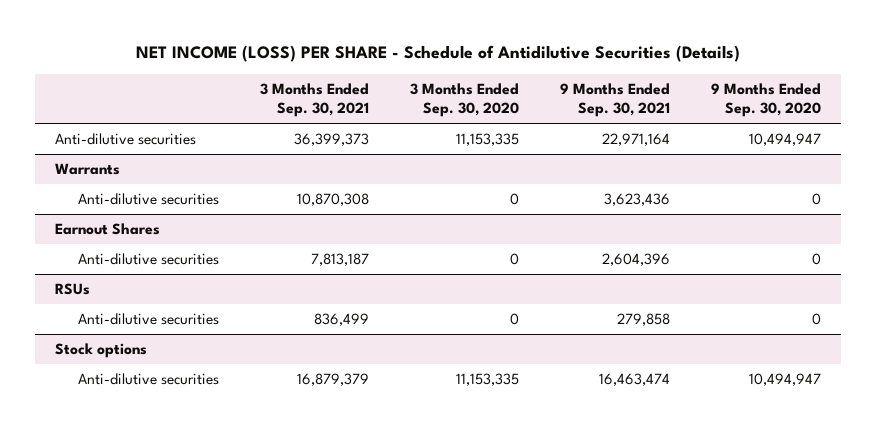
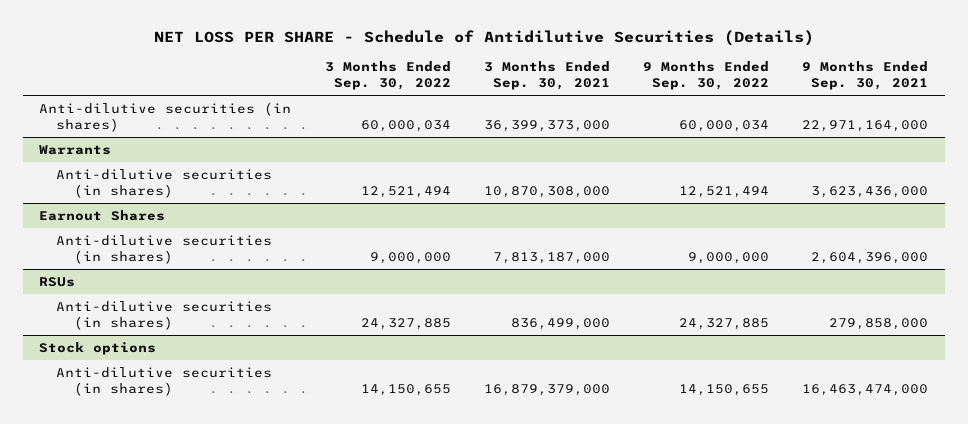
[135,45,740,63] NET INCOME (LOSS) PER SHARE - Schedule of Antidilutive Securities (Details) -> [153,29,814,46] NET LOSS PER SHARE - Schedule of Antidilutive Securities (Details)
[410,82,520,118] 3 Months Ended Sep. 30, 2020 -> none
[710,82,821,118] 9 Months Ended Sep. 30, 2020 -> none
none -> [324,61,451,90] 3 Months Ended Sep. 30, 2022
none -> [642,61,769,90] 9 Months Ended Sep. 30, 2022
[55,133,197,146] Anti-dilutive securities -> [39,101,292,132] Anti-dilutive securities (in shares)
[294,133,370,147] 36,399,373 -> [483,119,610,132] 36,399,373,000
[601,133,670,147] 22,971,164 -> [802,119,929,132] 22,971,164,000
[78,193,220,206] Anti-dilutive securities -> [56,168,273,198] Anti-dilutive securities (in shares)
[297,193,370,207] 10,870,308 -> [483,185,610,198] 10,870,308,000
[603,193,670,207] 3,623,436 -> [811,185,929,198] 3,623,436,000
[78,253,220,266] Anti-dilutive securities -> [56,234,273,264] Anti-dilutive securities (in shares)
[311,253,370,267] 7,813,187 -> [492,251,610,264] 7,813,187,000
[601,253,670,267] 2,604,396 -> [811,251,929,264] 2,604,396,000
[78,313,220,326] Anti-dilutive securities -> [56,300,273,330] Anti-dilutive securities (in shares)
[314,313,370,327] 836,499 -> [510,317,610,330] 836,499,000
[616,313,670,327] 279,858 -> [829,317,929,330] 279,858,000
[78,373,220,386] Anti-dilutive securities -> [56,366,273,396] Anti-dilutive securities (in shares)
[297,373,370,387] 16,879,379 -> [483,383,610,396] 16,879,379,000
[598,373,670,387] 16,463,474 -> [802,383,929,396] 16,463,474,000

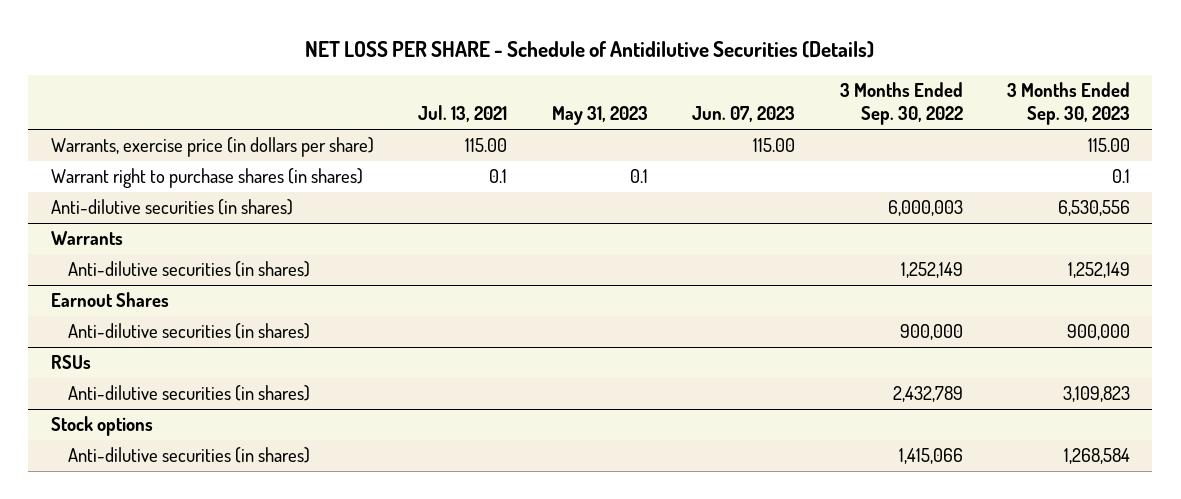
[483,61,610,90] 3 Months Ended Sep. 30, 2021 -> none
[642,61,769,90] 9 Months Ended Sep. 30, 2022 -> none
[802,61,929,90] 9 Months Ended Sep. 30, 2021 -> none
none -> [418,105,508,123] Jul. 13, 2021
none -> [551,106,648,126] May 31, 2023
none -> [692,106,796,123] Jun. 07, 2023
none -> [1007,82,1131,126] 3 Months Ended Sep. 30, 2023
none -> [50,136,374,157] Warrants, exercise price (in dollars per share)
none -> [50,167,363,188] Warrant right to purchase shares (in shares)
[360,119,451,132] 60,000,034 -> [887,199,963,216] 6,000,003
[360,185,451,198] 12,521,494 -> [900,261,963,278] 1,252,149
[369,251,451,264] 9,000,000 -> [899,323,963,340] 900,000
[360,317,451,330] 24,327,885 -> [892,385,963,402] 2,432,789
[360,383,451,396] 14,150,655 -> [898,447,963,464] 1,415,066

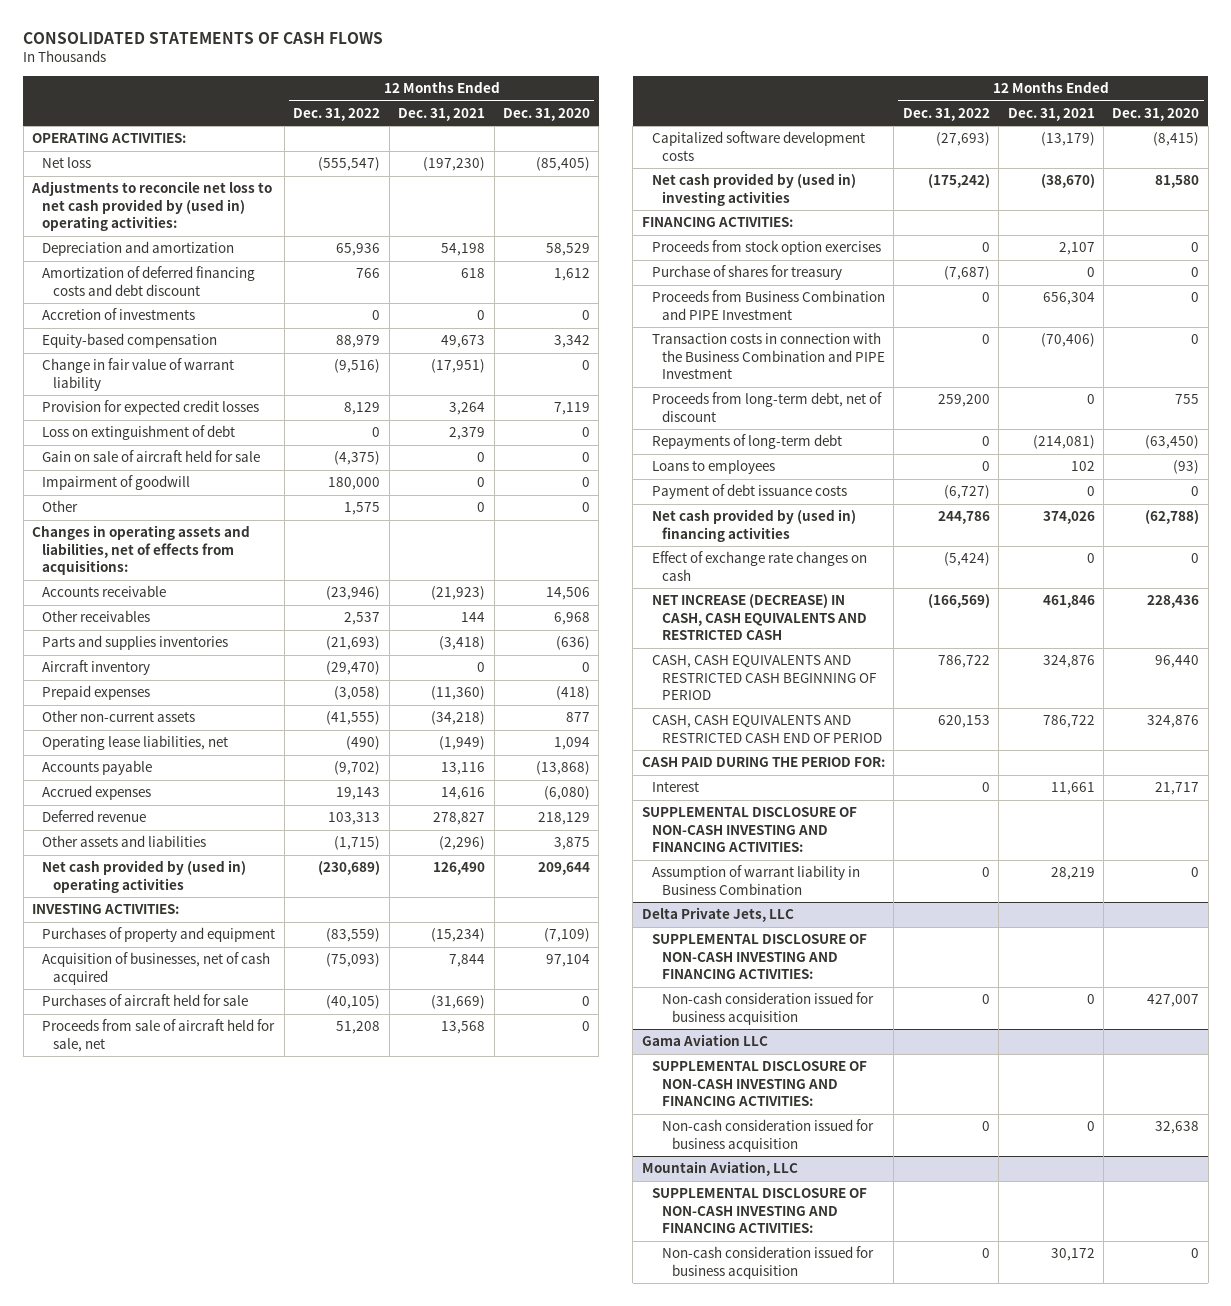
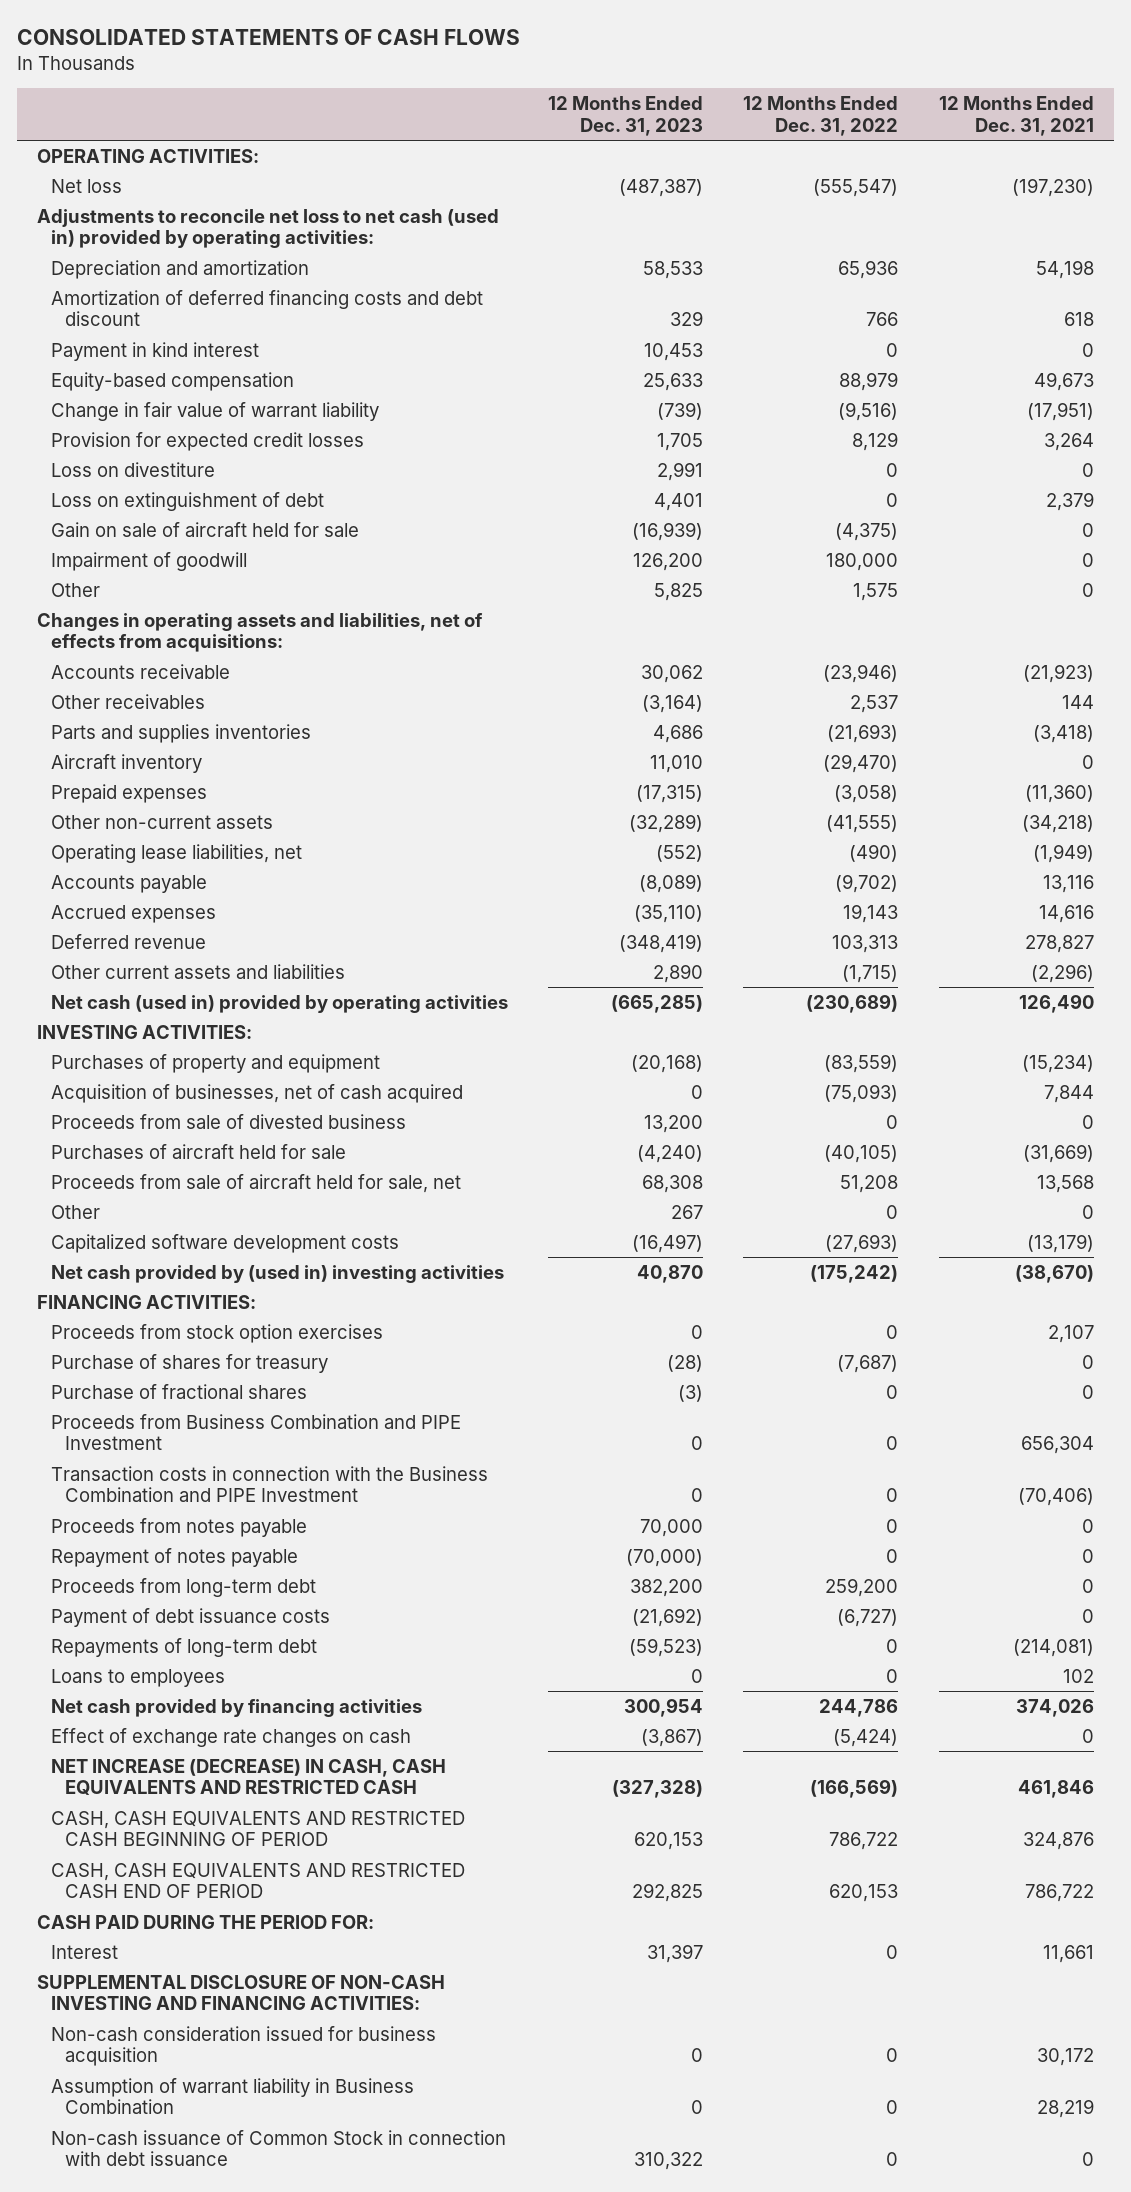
[502,107,590,121] Dec. 31, 2020 -> none
none -> [548,96,704,136] 12 Months Ended Dec. 31, 2023
[31,181,273,232] Adjustments to reconcile net loss to net cash provided by (used in) operating activities: -> [36,208,499,249] Adjustments to reconcile net loss to net cash (used in) provided by operating activities:
[42,308,196,321] Accretion of investments -> none
none -> [50,341,259,361] Payment in kind interest
none -> [50,461,215,477] Loss on divestiture
[42,835,207,848] Other assets and liabilities -> [50,963,345,979] Other current assets and liabilities
[42,860,247,893] Net cash provided by (used in) operating activities -> [50,994,508,1013] Net cash (used in) provided by operating activities
none -> [50,1113,406,1129] Proceeds from sale of divested business
none -> [50,1204,100,1219] Other
none -> [50,1383,307,1399] Purchase of fractional shares
none -> [50,1517,307,1537] Proceeds from notes payable
none -> [50,1547,298,1567] Repayment of notes payable
[651,392,882,422] Proceeds from long-term debt, net of discount -> [50,1577,316,1597] Proceeds from long-term debt
[651,484,847,500] Payment of debt issuance costs -> [50,1607,330,1627] Payment of debt issuance costs
[651,509,856,542] Net cash provided by (used in) financing activities -> [50,1698,422,1717] Net cash provided by financing activities
[641,907,794,923] Delta Private Jets, LLC -> none
[651,934,867,980] SUPPLEMENTAL DISCLOSURE OF NON-CASH INVESTING AND FINANCING ACTIVITIES: -> none
[661,992,874,1025] Non-cash consideration issued for business acquisition -> none
[641,1034,768,1047] Gama Aviation LLC -> none
[651,1061,867,1107] SUPPLEMENTAL DISCLOSURE OF NON-CASH INVESTING AND FINANCING ACTIVITIES: -> none
[661,1119,874,1152] Non-cash consideration issued for business acquisition -> none
[641,1161,798,1177] Mountain Aviation, LLC -> none
[651,1188,867,1234] SUPPLEMENTAL DISCLOSURE OF NON-CASH INVESTING AND FINANCING ACTIVITIES: -> none
[651,865,860,895] Assumption of warrant liability in Business Combination -> [50,2077,414,2115] Assumption of warrant liability in Business Combination
none -> [50,2129,506,2167] Non-cash issuance of Common Stock in connection with debt issuance

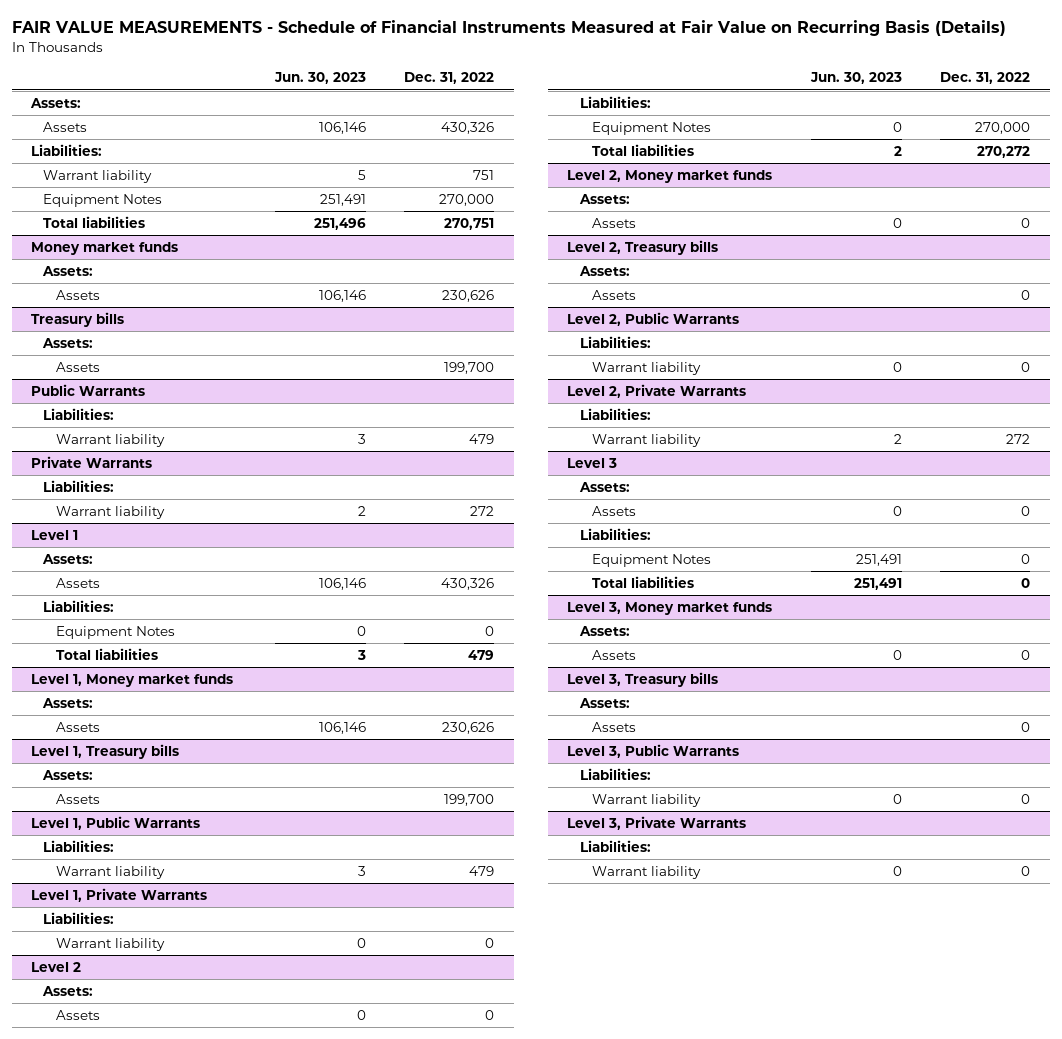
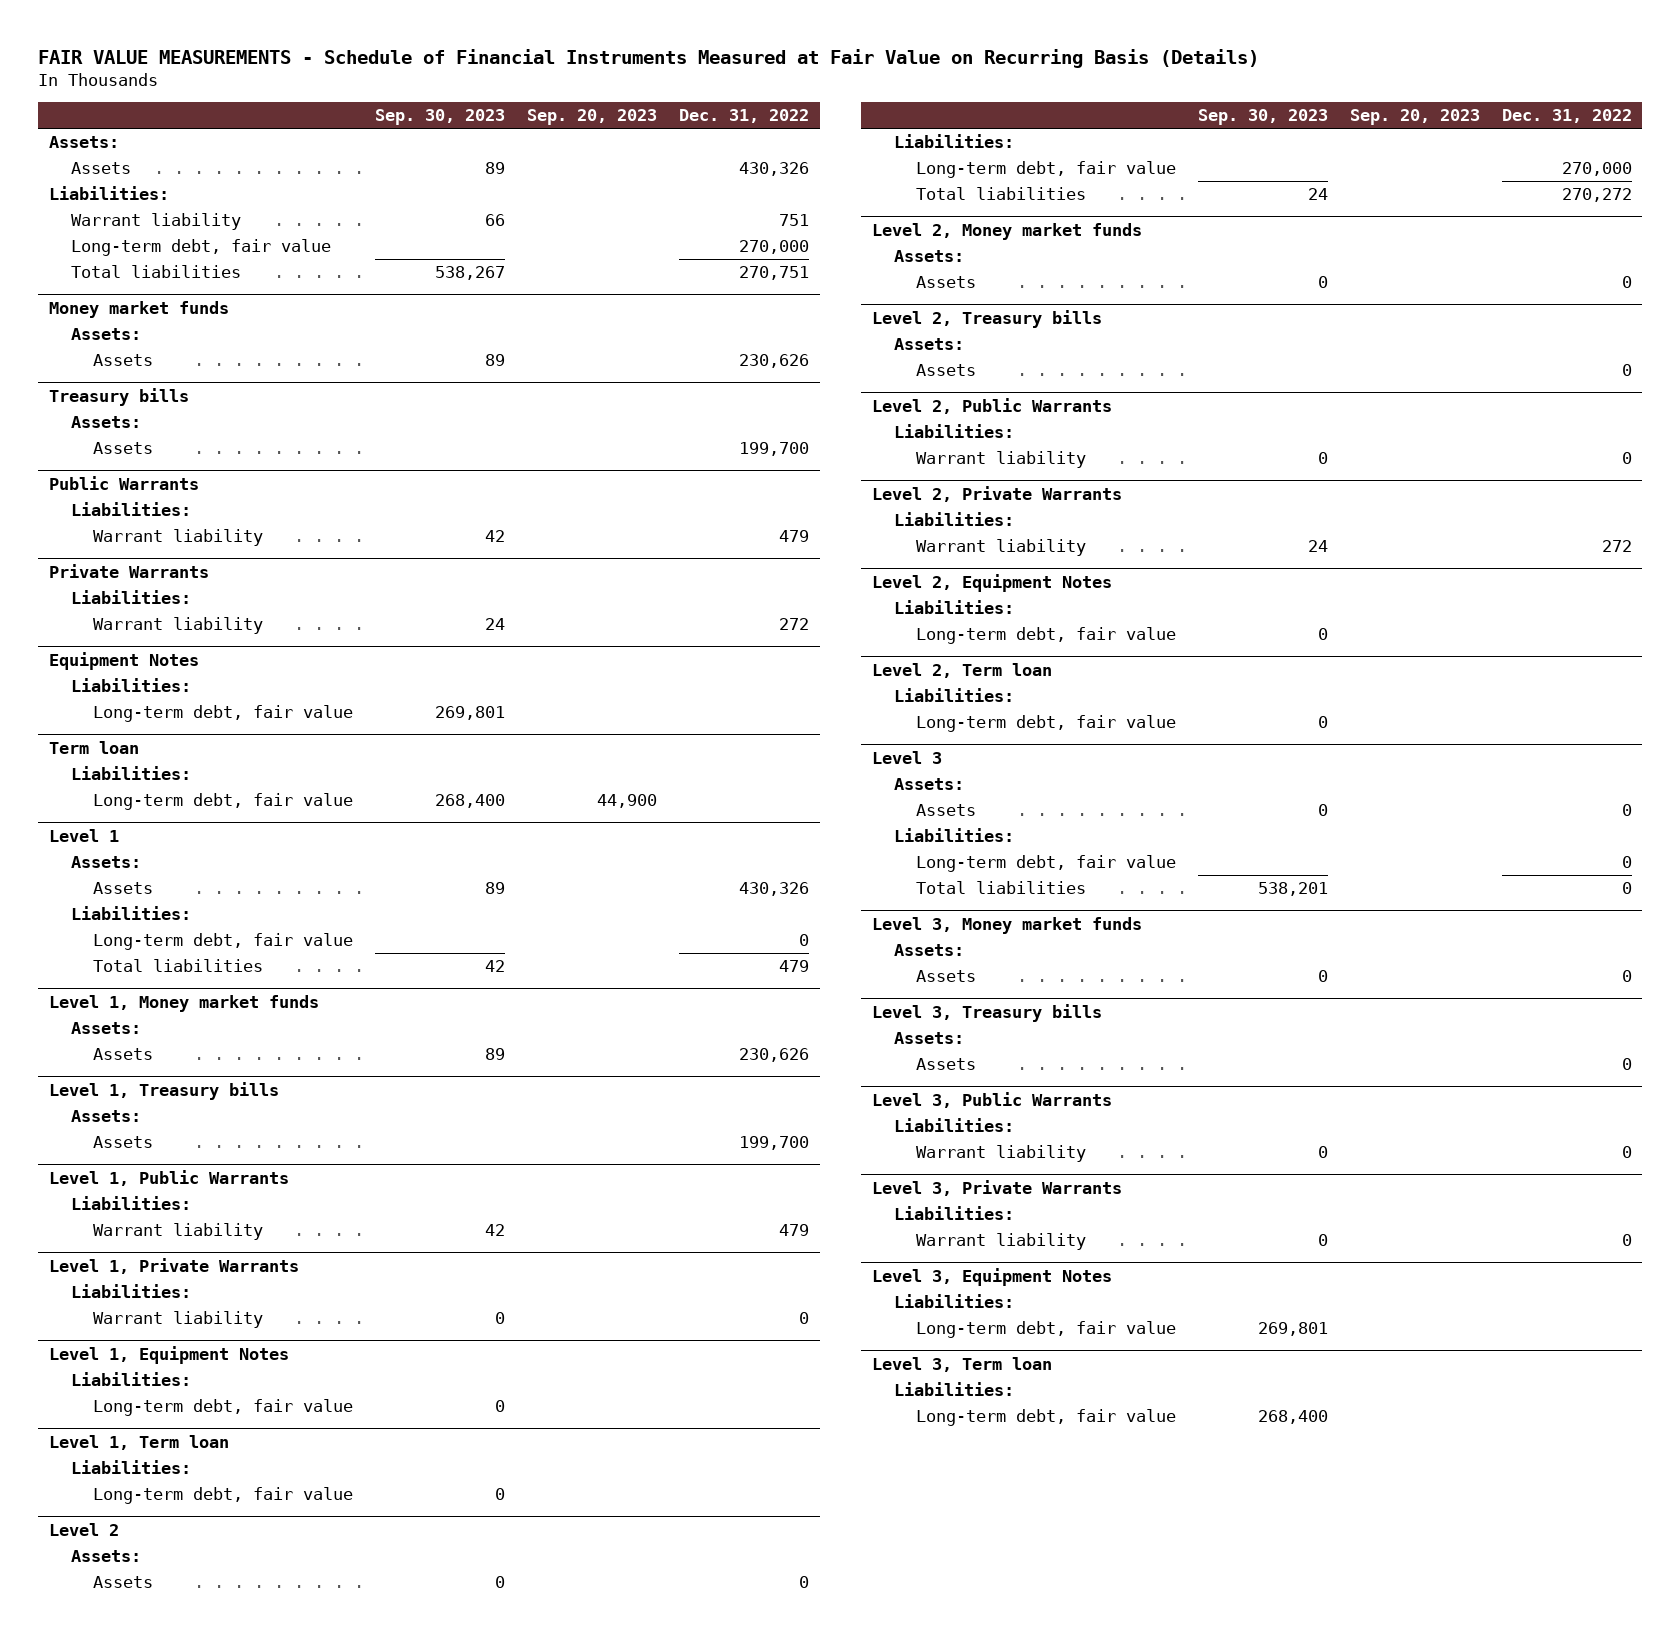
[273,72,366,85] Jun. 30, 2023 -> none
none -> [375,109,506,126] Sep. 30, 2023
none -> [526,109,657,126] Sep. 20, 2023
[43,193,163,207] Equipment Notes -> [71,239,332,257] Long-term debt, fair value
none -> [48,651,199,670] Equipment Notes
none -> [71,678,192,693] Liabilities:
none -> [93,705,354,723] Long-term debt, fair value
none -> [48,740,139,754] Term loan
none -> [71,766,192,781] Liabilities:
none -> [93,793,354,811] Long-term debt, fair value
[55,625,175,639] Equipment Notes -> [93,933,354,951] Long-term debt, fair value
none -> [48,1345,289,1364] Level 1, Equipment Notes
none -> [71,1372,192,1387] Liabilities:
none -> [93,1399,354,1417] Long-term debt, fair value
none -> [48,1434,229,1450] Level 1, Term loan
none -> [71,1460,192,1475] Liabilities:
none -> [93,1487,354,1505] Long-term debt, fair value
[591,121,711,135] Equipment Notes -> [916,161,1177,179] Long-term debt, fair value
none -> [871,573,1112,592] Level 2, Equipment Notes
none -> [893,600,1014,615] Liabilities:
none -> [916,627,1177,645] Long-term debt, fair value
none -> [871,662,1052,678] Level 2, Term loan
none -> [893,688,1014,703] Liabilities:
none -> [916,715,1177,733] Long-term debt, fair value
[591,553,711,567] Equipment Notes -> [916,855,1177,873] Long-term debt, fair value
none -> [871,1267,1112,1286] Level 3, Equipment Notes
none -> [893,1294,1014,1309] Liabilities:
none -> [916,1321,1177,1339] Long-term debt, fair value
none -> [871,1356,1052,1372] Level 3, Term loan
none -> [893,1382,1014,1397] Liabilities:
none -> [916,1409,1177,1427] Long-term debt, fair value

